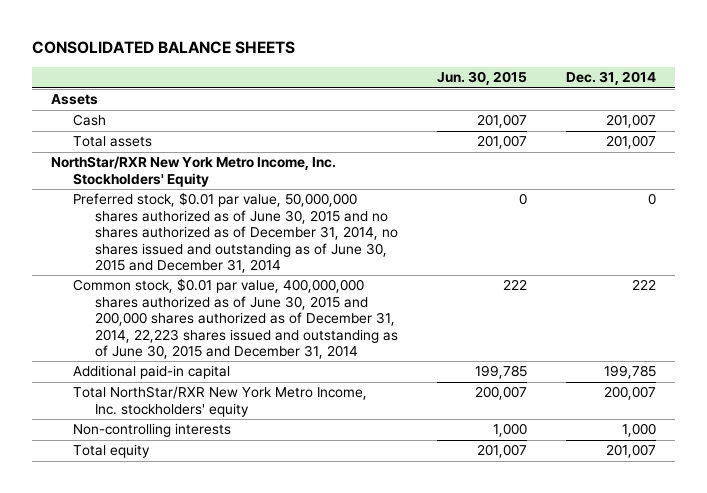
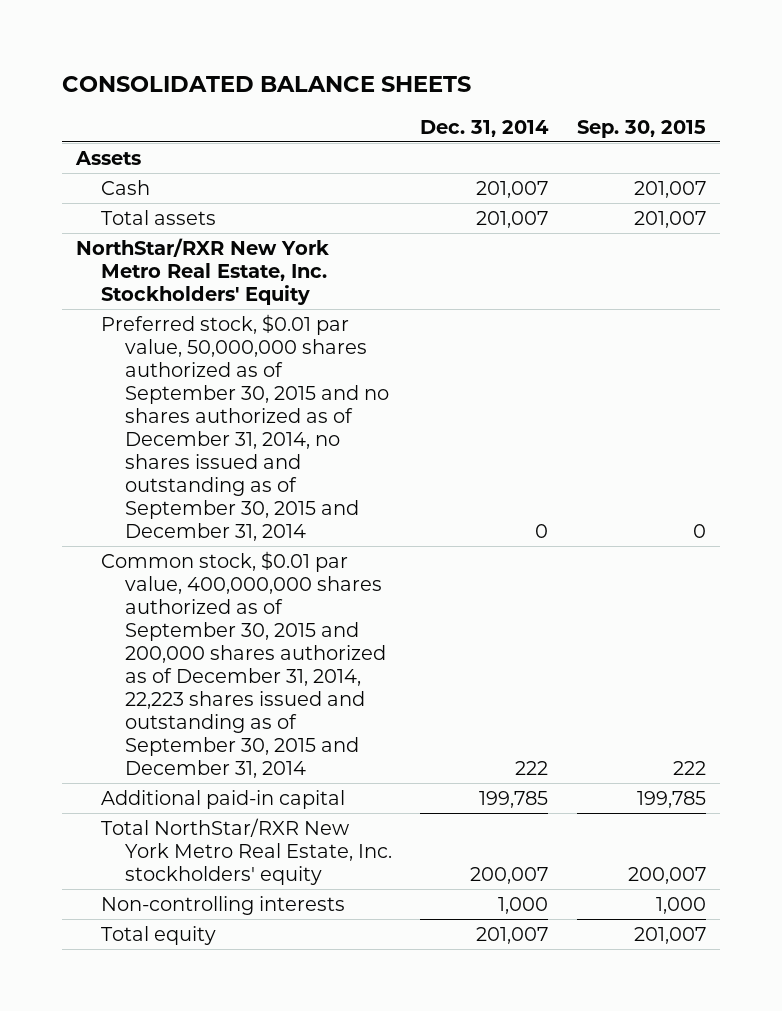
[436,71,527,86] Jun. 30, 2015 -> none
none -> [576,119,706,138] Sep. 30, 2015
[50,156,336,187] NorthStar/RXR New York Metro Income, Inc. Stockholders' Equity -> [76,237,330,305] NorthStar/RXR New York Metro Real Estate, Inc. Stockholders' Equity
[73,192,399,274] Preferred stock, $0.01 par value, 50,000,000 shares authorized as of June 30, 2015 and no shares authorized as of December 31, 2014, no shares issued and outstanding as of June 30, 2015 and December 31, 2014 -> [100,313,390,542] Preferred stock, $0.01 par value, 50,000,000 shares authorized as of September 30, 2015 and no shares authorized as of December 31, 2014, no shares issued and outstanding as of September 30, 2015 and December 31, 2014
[73,278,399,360] Common stock, $0.01 par value, 400,000,000 shares authorized as of June 30, 2015 and 200,000 shares authorized as of December 31, 2014, 22,223 shares issued and outstanding as of June 30, 2015 and December 31, 2014 -> [100,550,387,779] Common stock, $0.01 par value, 400,000,000 shares authorized as of September 30, 2015 and 200,000 shares authorized as of December 31, 2014, 22,223 shares issued and outstanding as of September 30, 2015 and December 31, 2014
[73,386,368,417] Total NorthStar/RXR New York Metro Income, Inc. stockholders' equity -> [100,817,393,885] Total NorthStar/RXR New York Metro Real Estate, Inc. stockholders' equity

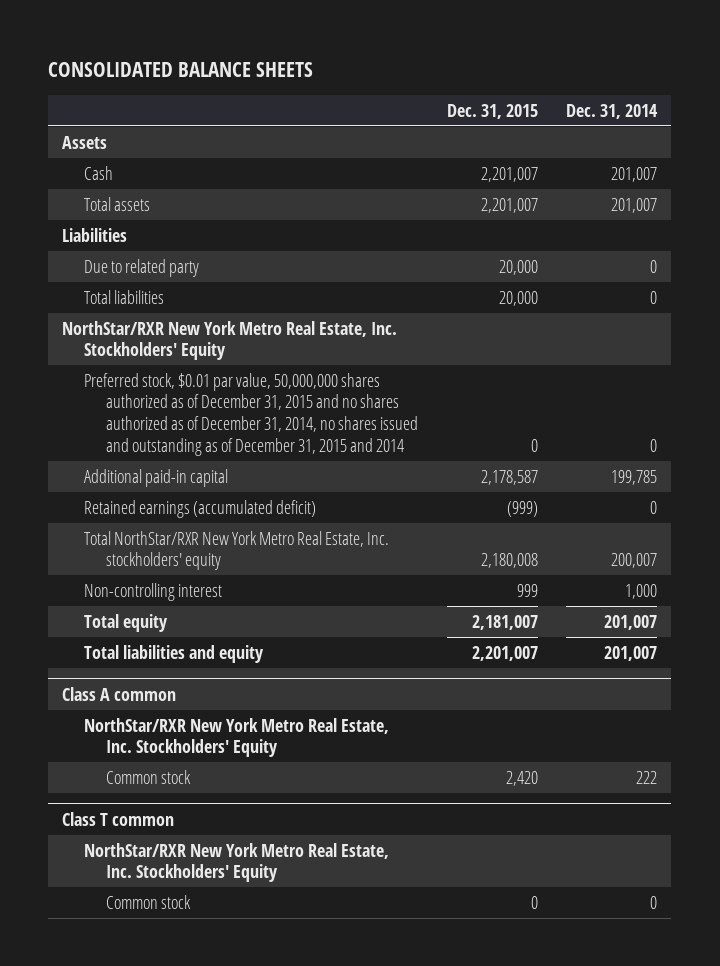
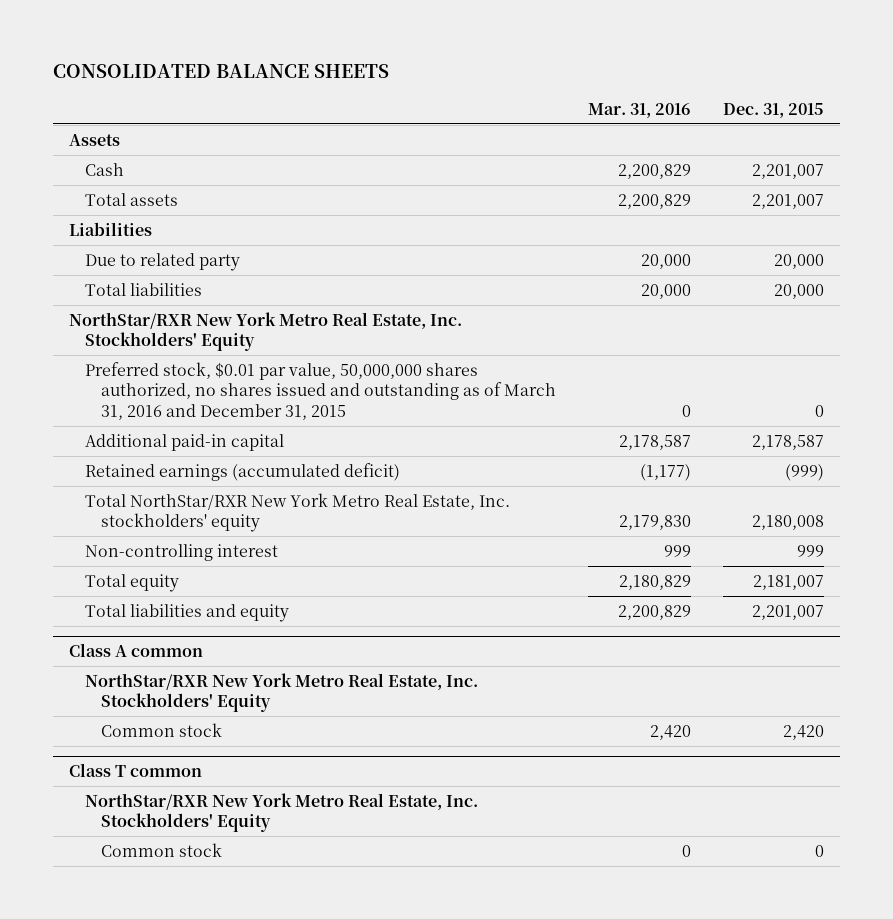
[566,103,659,119] Dec. 31, 2014 -> none
none -> [587,102,691,118] Mar. 31, 2016
[84,372,419,456] Preferred stock, $0.01 par value, 50,000,000 shares authorized as of December 31, 2015 and no shares authorized as of December 31, 2014, no shares issued and outstanding as of December 31, 2015 and 2014 -> [84,361,556,420] Preferred stock, $0.01 par value, 50,000,000 shares authorized, no shares issued and outstanding as of March 31, 2016 and December 31, 2015

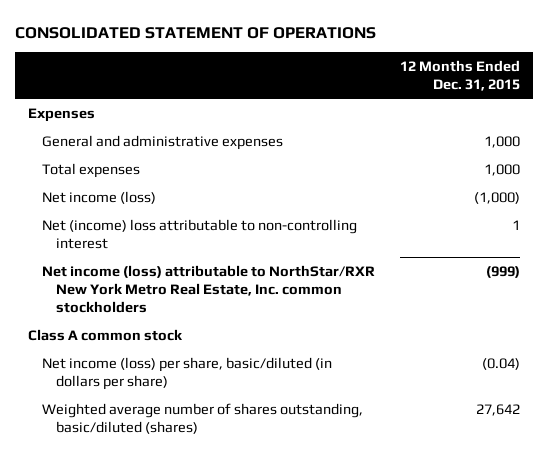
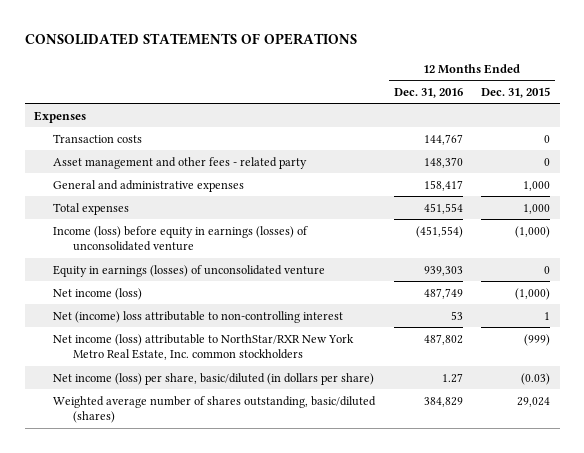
[15,26,377,39] CONSOLIDATED STATEMENT OF OPERATIONS -> [24,33,357,46] CONSOLIDATED STATEMENTS OF OPERATIONS
none -> [393,87,463,98] Dec. 31, 2016
none -> [53,133,143,143] Transaction costs
none -> [53,156,308,169] Asset management and other fees - related party
none -> [53,225,309,252] Income (loss) before equity in earnings (losses) of unconsolidated venture
none -> [53,264,326,277] Equity in earnings (losses) of unconsolidated venture
[27,328,183,341] Class A common stock -> none
[482,357,521,370] (0.04) -> [521,372,551,385] (0.03)
[476,403,521,416] 27,642 -> [517,396,551,407] 29,024

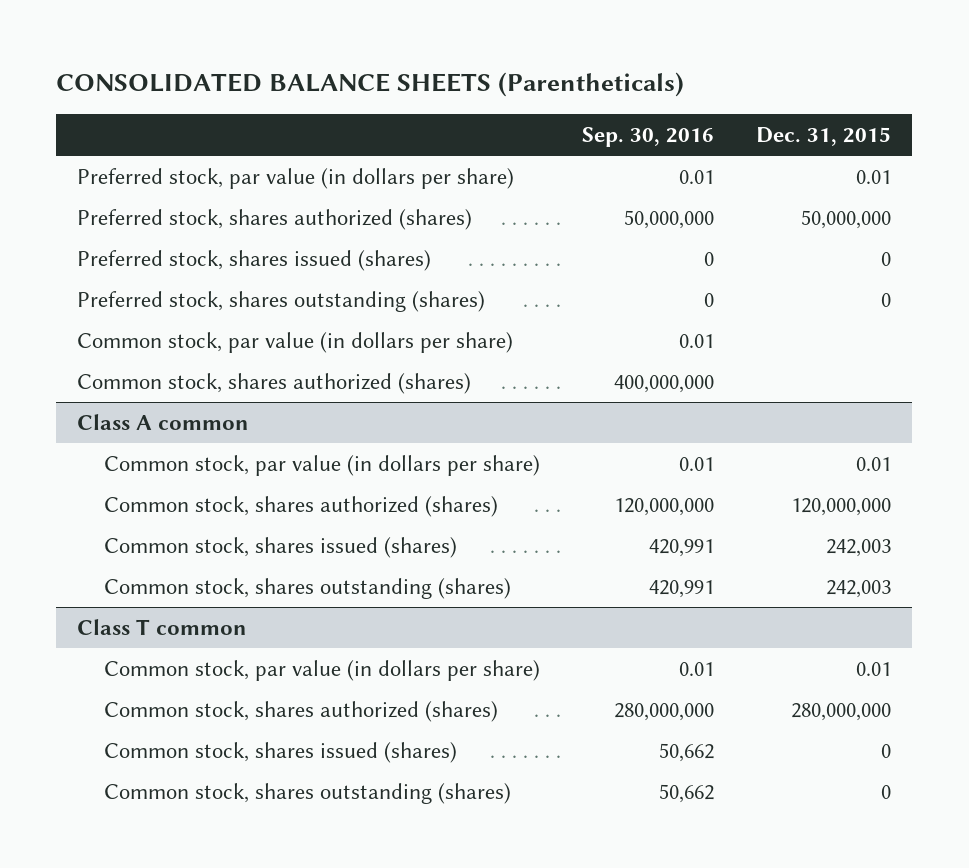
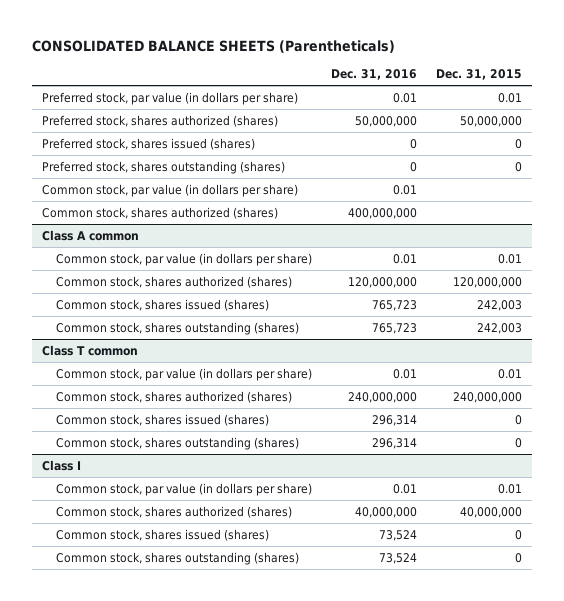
[582,126,715,147] Sep. 30, 2016 -> none
none -> [331,69,418,81] Dec. 31, 2016
[791,702,892,721] 280,000,000 -> [453,391,523,403] 240,000,000
none -> [41,459,81,471] Class I
none -> [56,482,313,496] Common stock, par value (in dollars per share)
none -> [56,505,293,518] Common stock, shares authorized (shares)
none -> [56,528,270,541] Common stock, shares issued (shares)
none -> [56,551,300,565] Common stock, shares outstanding (shares)

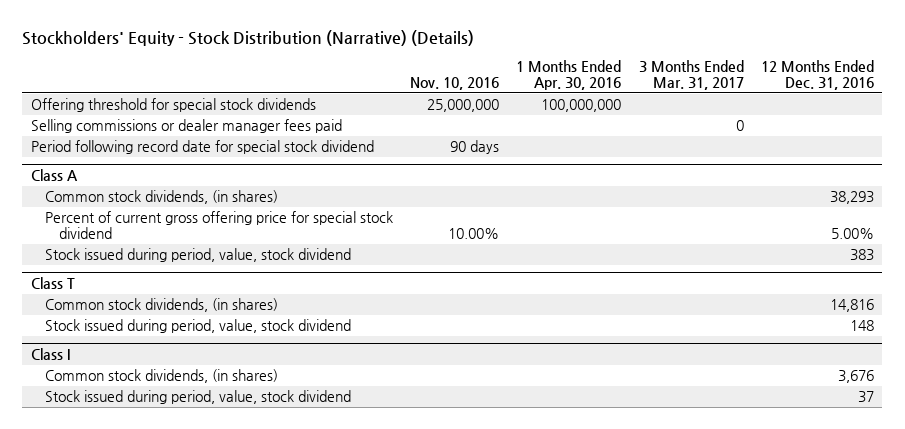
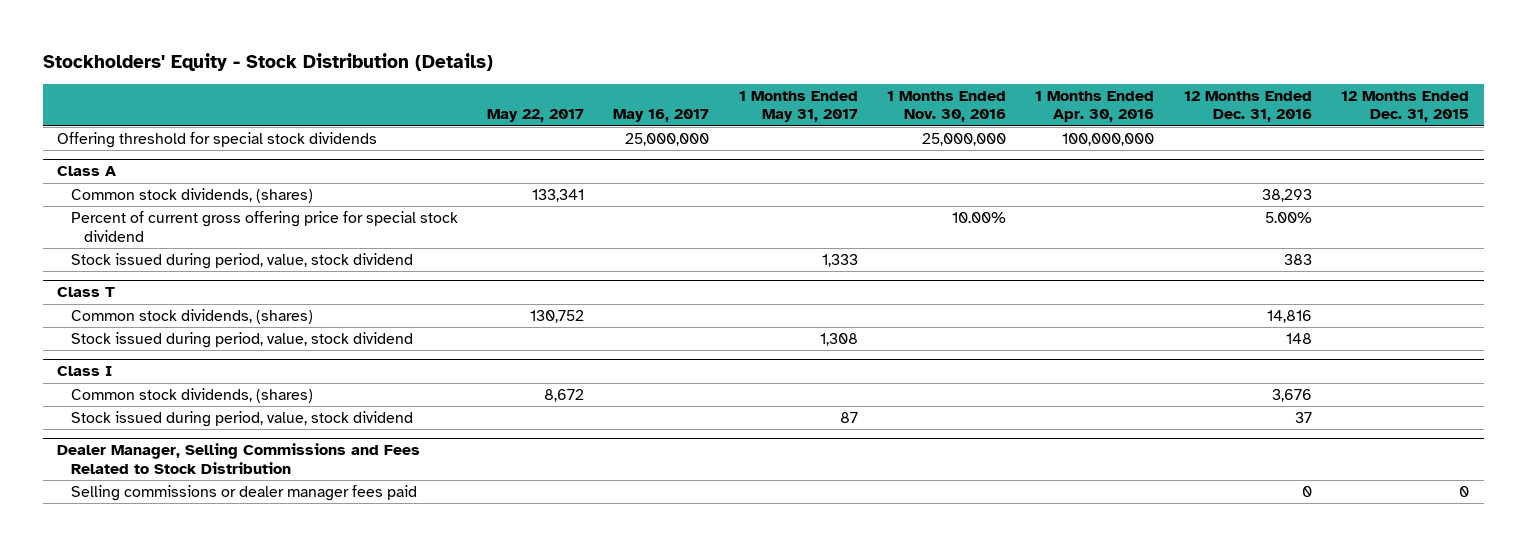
[22,29,475,46] Stockholders' Equity - Stock Distribution (Narrative) (Details) -> [42,52,493,71] Stockholders' Equity - Stock Distribution (Details)
[410,76,500,90] Nov. 10, 2016 -> none
[638,60,744,90] 3 Months Ended Mar. 31, 2017 -> none
none -> [487,109,585,123] May 22, 2017
none -> [613,109,710,123] May 16, 2017
none -> [738,90,858,123] 1 Months Ended May 31, 2017
none -> [887,90,1007,123] 1 Months Ended Nov. 30, 2016
none -> [1340,90,1469,123] 12 Months Ended Dec. 31, 2015
[30,119,342,134] Selling commissions or dealer manager fees paid -> none
[30,140,374,155] Period following record date for special stock dividend -> none
[44,190,278,205] Common stock dividends, (in shares) -> [70,188,313,204] Common stock dividends, (shares)
[44,298,278,313] Common stock dividends, (in shares) -> [70,309,313,325] Common stock dividends, (shares)
[44,369,278,384] Common stock dividends, (in shares) -> [70,388,313,404] Common stock dividends, (shares)
none -> [57,443,421,475] Dealer Manager, Selling Commissions and Fees Related to Stock Distribution
none -> [70,485,417,502] Selling commissions or dealer manager fees paid

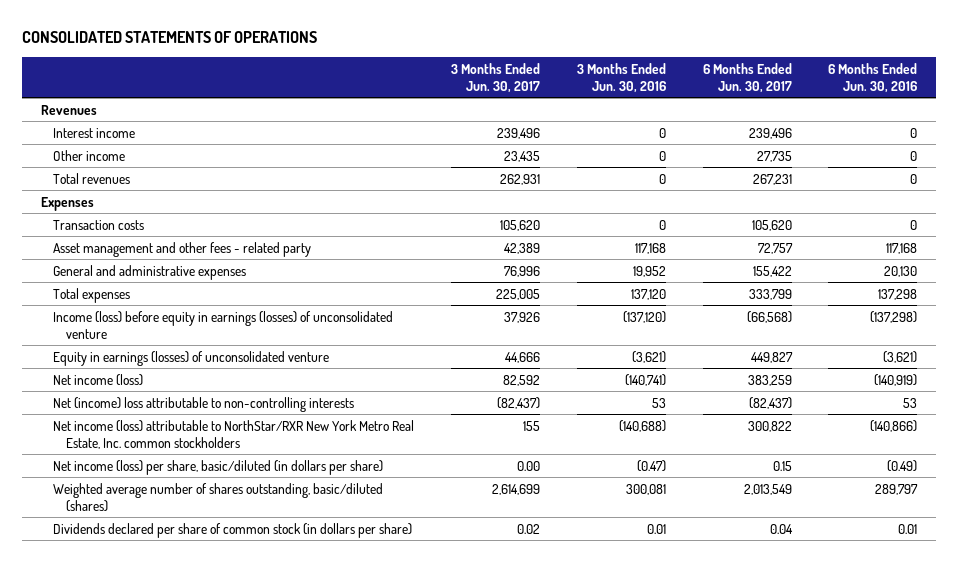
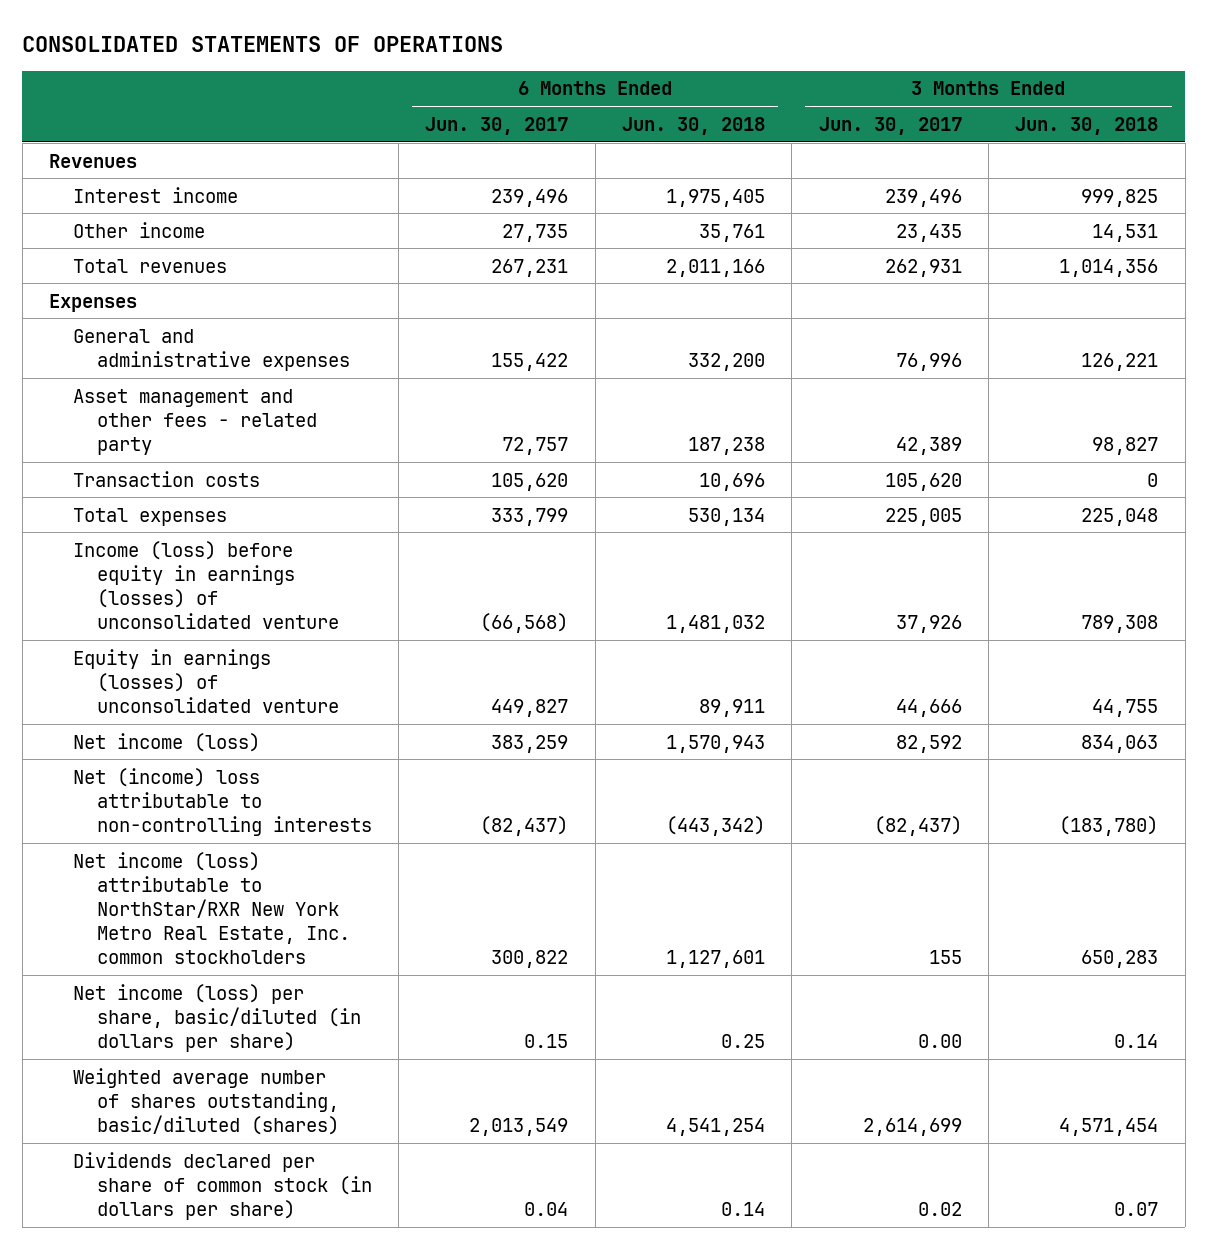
[576,62,666,93] 3 Months Ended Jun. 30, 2016 -> none
[828,62,918,93] 6 Months Ended Jun. 30, 2016 -> none
none -> [621,116,765,135] Jun. 30, 2018
none -> [1015,116,1159,135] Jun. 30, 2018
[53,241,312,257] Asset management and other fees - related party -> [72,388,317,456] Asset management and other fees - related party
[53,219,145,230] Transaction costs -> [72,470,260,487] Transaction costs

